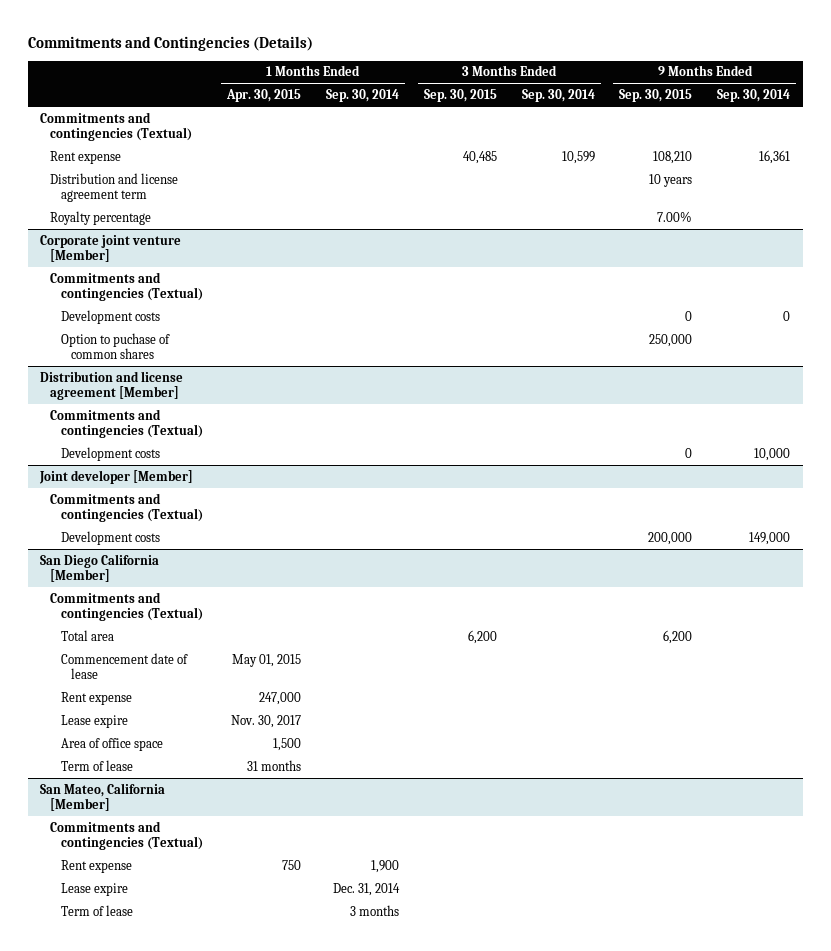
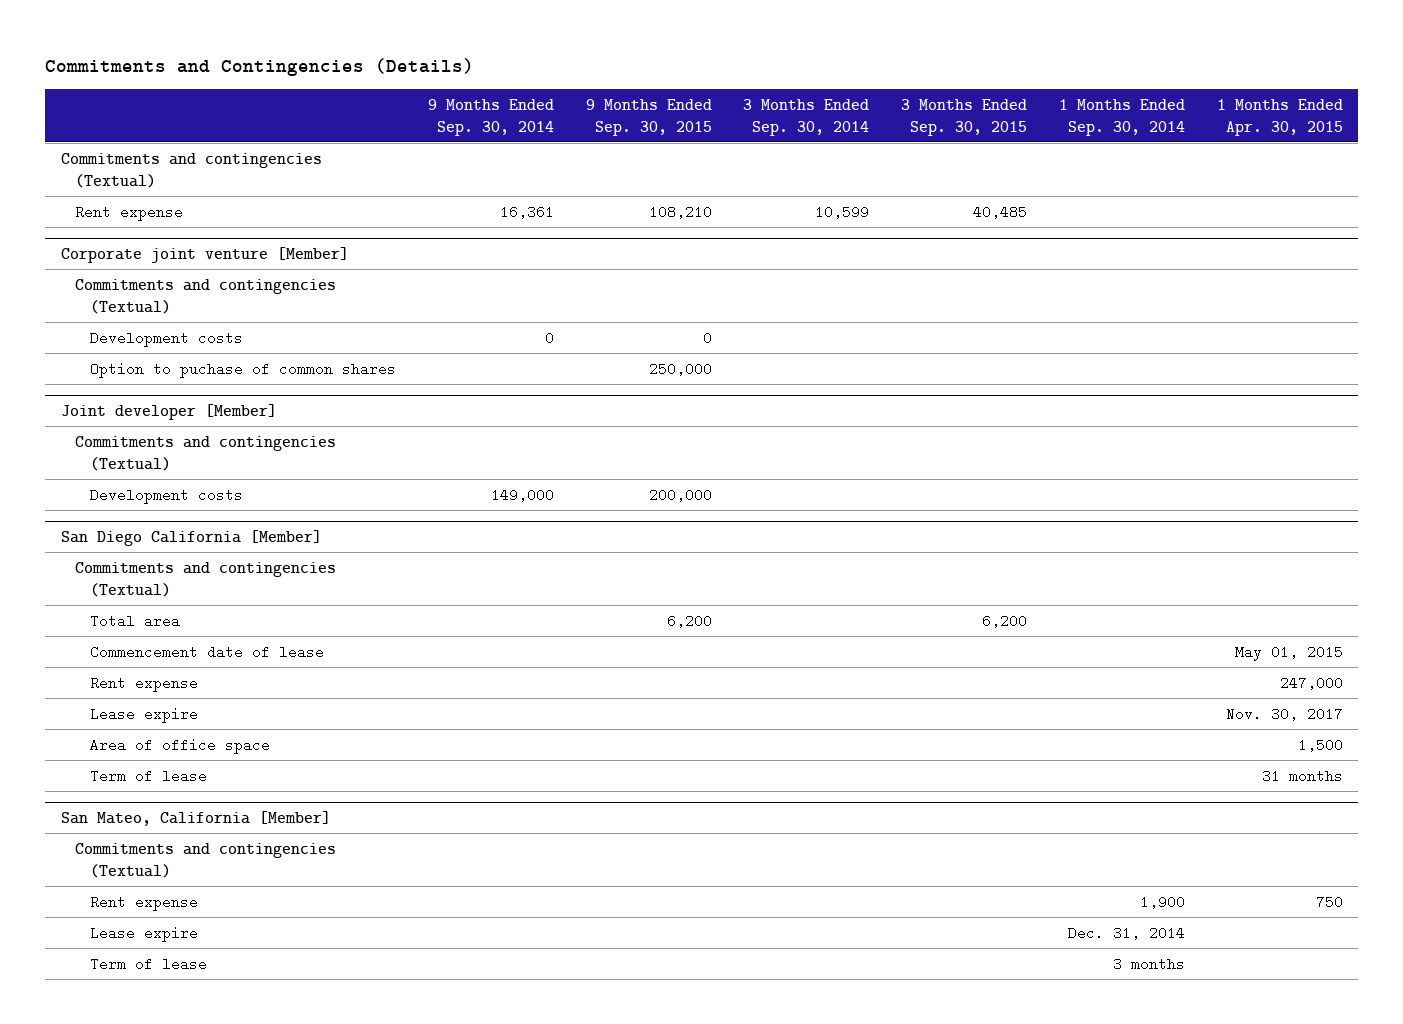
[50,172,179,202] Distribution and license agreement term -> none
[50,210,152,225] Royalty percentage -> none
[40,370,184,400] Distribution and license agreement [Member] -> none
[50,408,203,438] Commitments and contingencies (Textual) -> none
[60,446,160,461] Development costs -> none

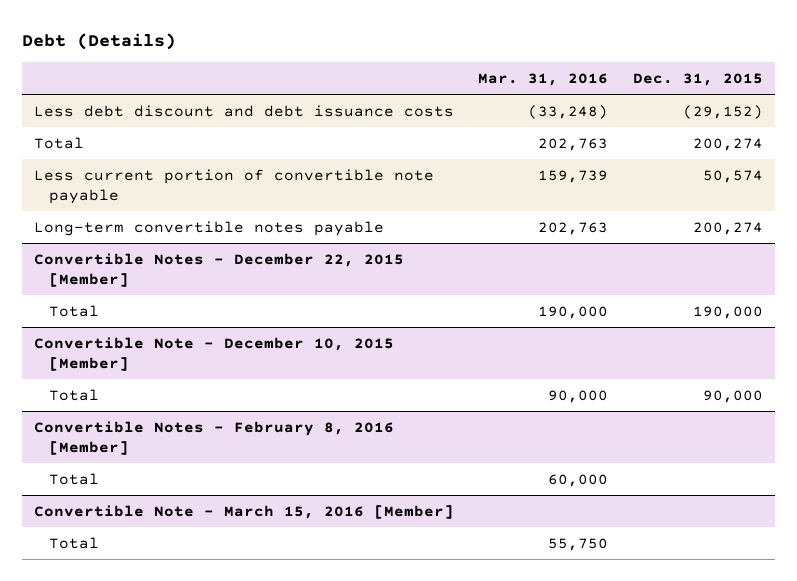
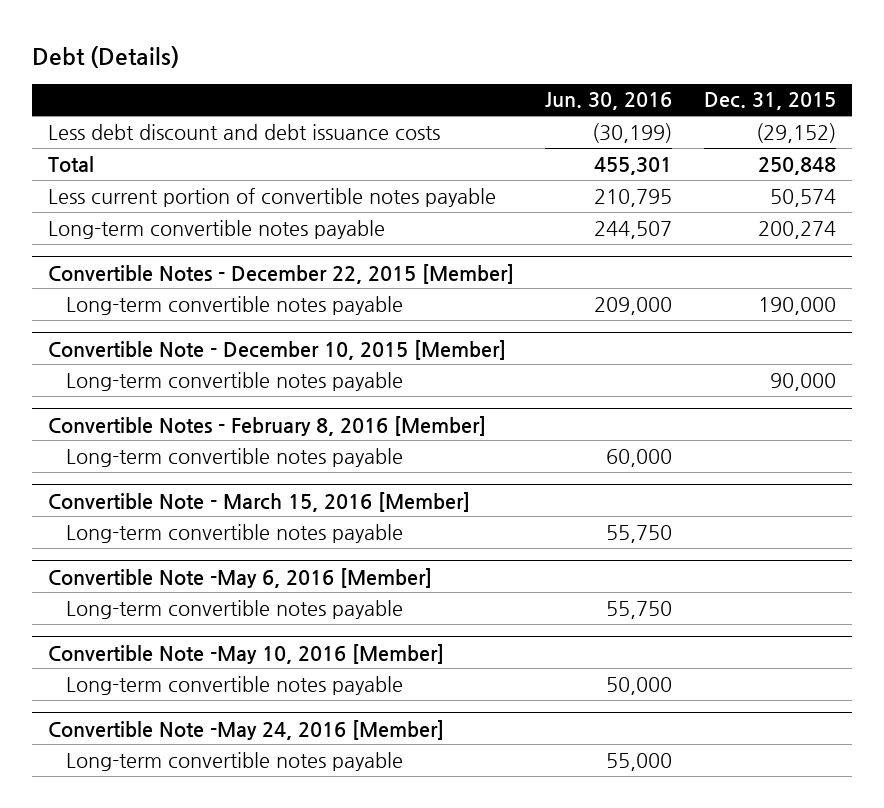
[478,73,609,87] Mar. 31, 2016 -> none
none -> [545,92,673,111] Jun. 30, 2016
[693,137,764,151] 200,274 -> [757,156,836,175] 250,848
[33,168,434,204] Less current portion of convertible note payable -> [48,187,497,207] Less current portion of convertible notes payable
[48,304,99,317] Total -> none
none -> [65,295,403,315] Long-term convertible notes payable
[48,388,99,401] Total -> none
none -> [65,371,403,391] Long-term convertible notes payable
[48,472,99,485] Total -> none
none -> [65,447,403,467] Long-term convertible notes payable
[48,536,99,549] Total -> none
none -> [65,523,403,543] Long-term convertible notes payable
none -> [48,567,433,588] Convertible Note -May 6, 2016 [Member]
none -> [65,599,403,619] Long-term convertible notes payable
none -> [48,643,445,664] Convertible Note -May 10, 2016 [Member]
none -> [65,675,403,695] Long-term convertible notes payable
none -> [48,719,445,740] Convertible Note -May 24, 2016 [Member]
none -> [65,751,403,771] Long-term convertible notes payable

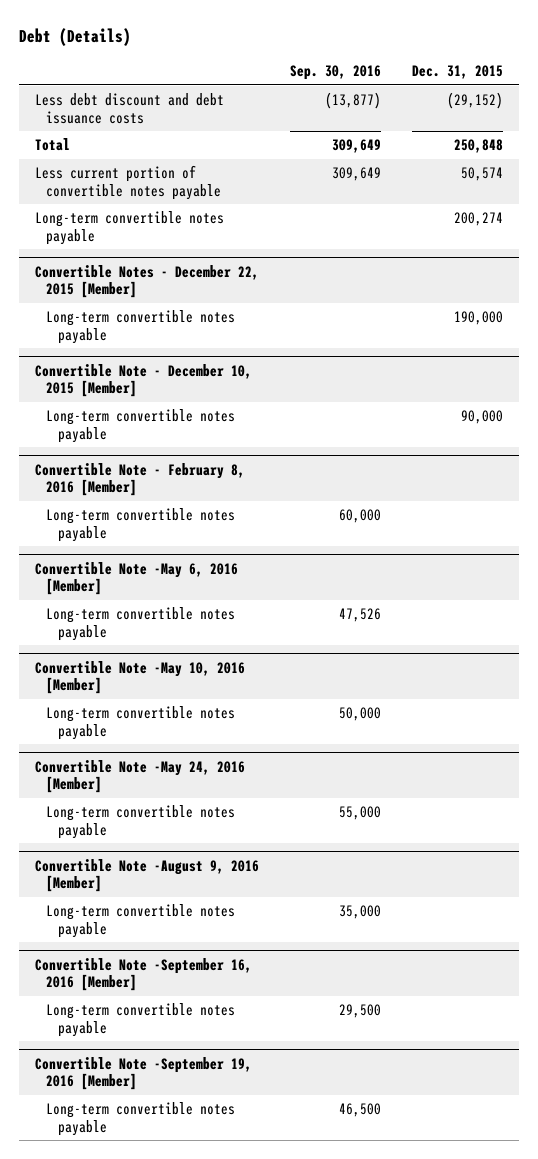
[545,92,673,111] Jun. 30, 2016 -> none
none -> [289,65,381,81] Sep. 30, 2016
[48,415,487,436] Convertible Notes - February 8, 2016 [Member] -> [34,462,245,497] Convertible Note - February 8, 2016 [Member]
[48,491,471,512] Convertible Note - March 15, 2016 [Member] -> none
[65,523,403,543] Long-term convertible notes payable -> none
none -> [34,858,259,893] Convertible Note -August 9, 2016 [Member]
none -> [46,904,236,938] Long-term convertible notes payable
none -> [34,957,252,992] Convertible Note -September 16, 2016 [Member]
none -> [46,1003,236,1037] Long-term convertible notes payable
none -> [34,1056,252,1091] Convertible Note -September 19, 2016 [Member]
none -> [46,1102,236,1136] Long-term convertible notes payable

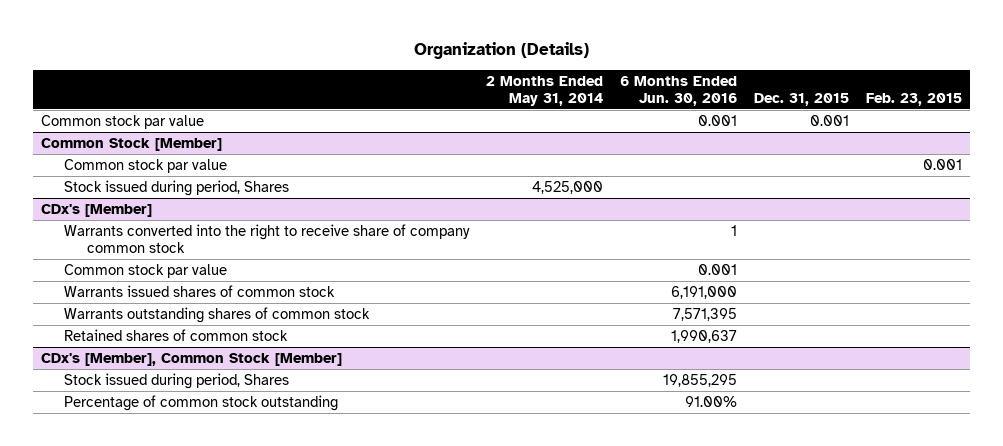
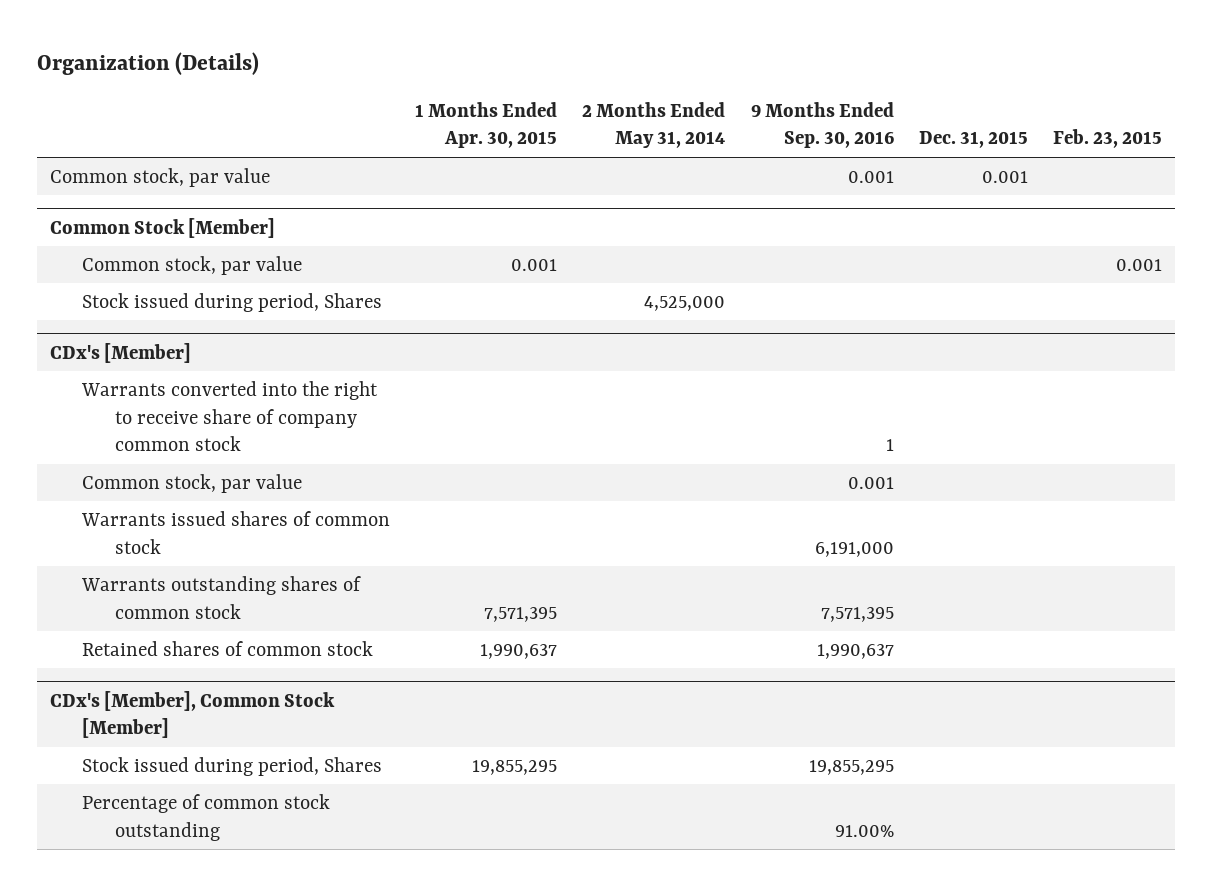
[619,75,737,106] 6 Months Ended Jun. 30, 2016 -> none
none -> [415,101,558,149] 1 Months Ended Apr. 30, 2015
none -> [750,101,894,149] 9 Months Ended Sep. 30, 2016
[41,114,205,129] Common stock par value -> [49,167,270,187] Common stock, par value
[64,158,228,173] Common stock par value -> [82,255,303,275] Common stock, par value
[64,263,228,278] Common stock par value -> [82,473,303,493] Common stock, par value

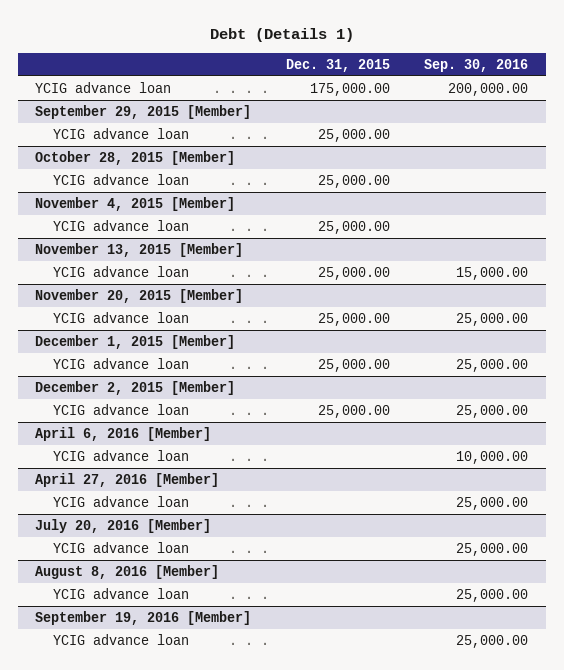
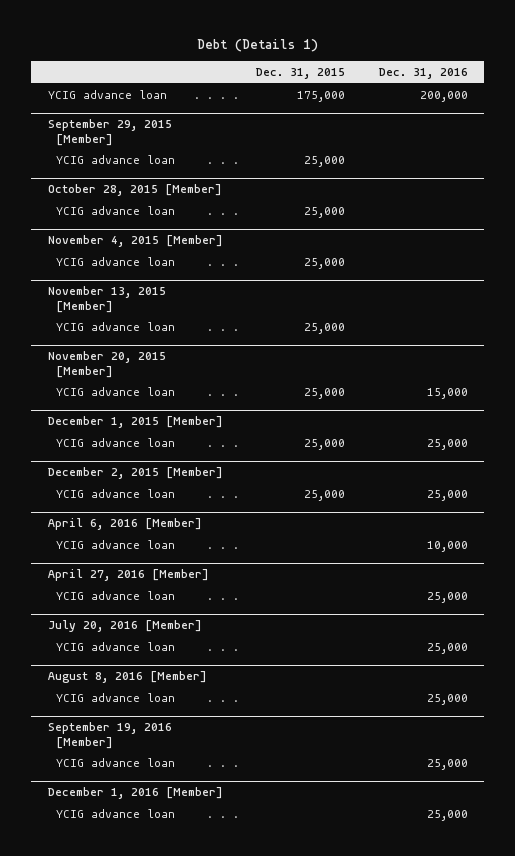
[424,58,529,72] Sep. 30, 2016 -> none
none -> [378,68,468,80] Dec. 31, 2016
[309,82,390,96] 175,000.00 -> [297,90,346,102] 175,000
[317,128,390,142] 25,000.00 -> [304,155,346,167] 25,000
[317,174,390,188] 25,000.00 -> [304,206,346,218] 25,000
[317,220,390,234] 25,000.00 -> [304,257,346,269] 25,000
[317,266,390,280] 25,000.00 -> [304,322,346,334] 25,000
[317,312,390,326] 25,000.00 -> [304,387,346,399] 25,000
[317,358,390,372] 25,000.00 -> [304,438,346,450] 25,000
[317,404,390,418] 25,000.00 -> [304,489,346,501] 25,000
none -> [47,787,223,800] December 1, 2016 [Member]
none -> [56,808,176,818] YCIG advance loan

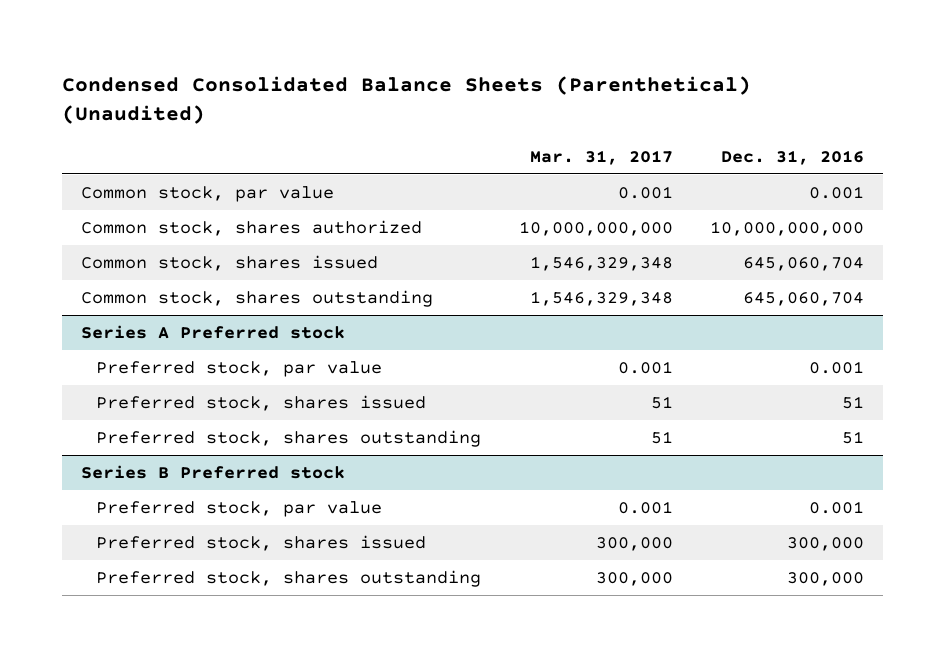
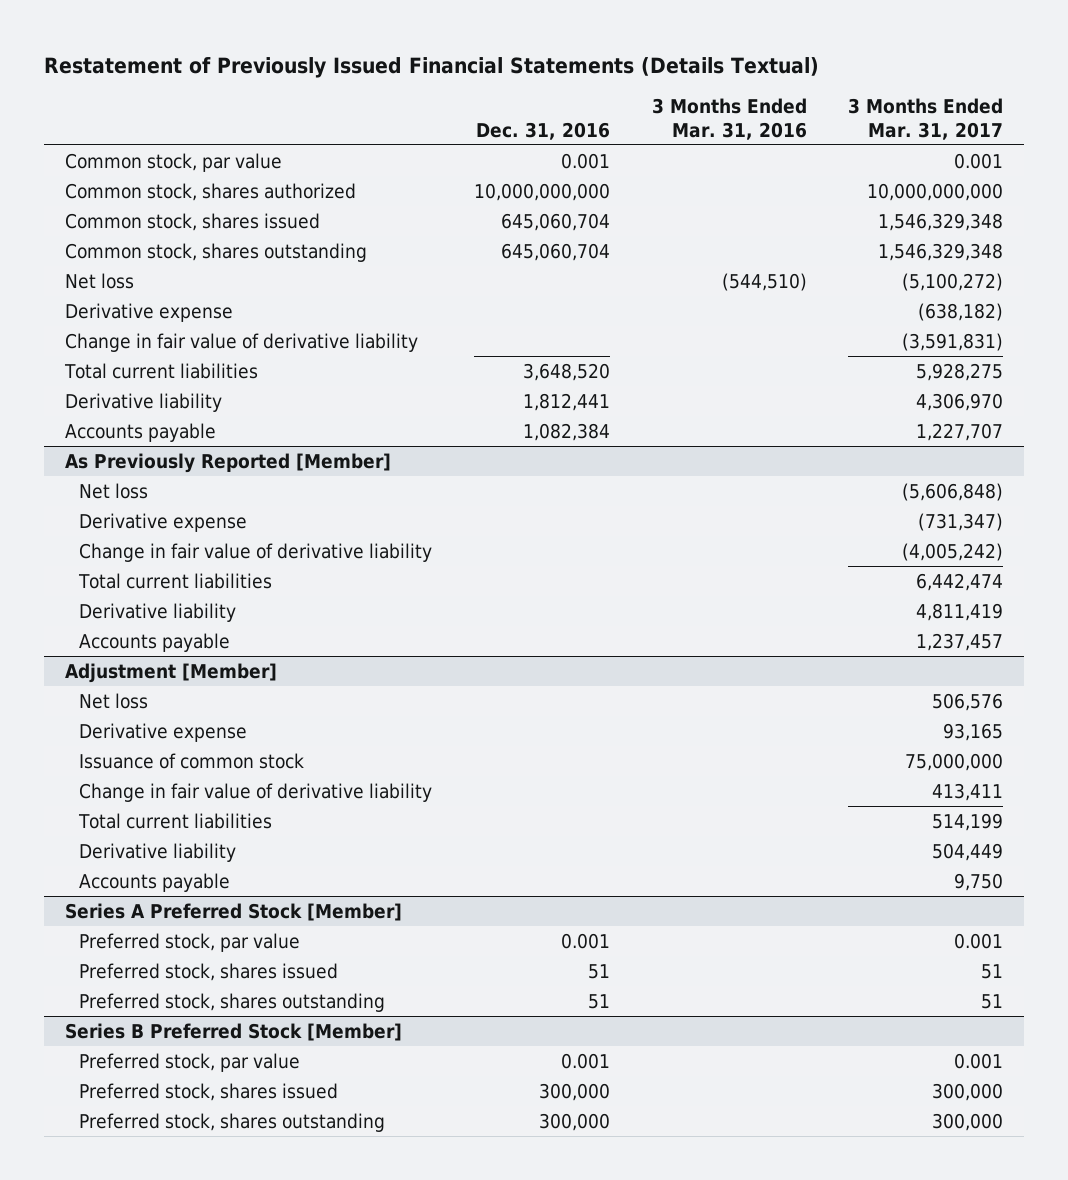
[62,76,752,125] Condensed Consolidated Balance Sheets (Parenthetical) (Unaudited) -> [44,56,820,78] Restatement of Previously Issued Financial Statements (Details Textual)
[529,149,673,165] Mar. 31, 2017 -> none
none -> [651,97,807,140] 3 Months Ended Mar. 31, 2016
none -> [848,97,1004,140] 3 Months Ended Mar. 31, 2017
none -> [65,272,135,289] Net loss
none -> [65,302,234,322] Derivative expense
none -> [65,332,419,352] Change in fair value of derivative liability
none -> [64,362,259,379] Total current liabilities
none -> [65,392,223,412] Derivative liability
none -> [65,422,217,442] Accounts payable
none -> [65,452,392,473] As Previously Reported [Member]
none -> [79,482,149,499] Net loss
none -> [79,512,248,532] Derivative expense
none -> [79,542,433,562] Change in fair value of derivative liability
none -> [78,572,273,589] Total current liabilities
none -> [79,602,237,622] Derivative liability
none -> [79,632,231,652] Accounts payable
none -> [65,662,278,683] Adjustment [Member]
none -> [79,692,149,709] Net loss
none -> [79,722,248,742] Derivative expense
none -> [79,752,305,769] Issuance of common stock
none -> [79,782,433,802] Change in fair value of derivative liability
none -> [78,812,273,829] Total current liabilities
none -> [79,842,237,862] Derivative liability
none -> [79,872,231,892] Accounts payable
[81,324,346,339] Series A Preferred stock -> [65,902,403,921] Series A Preferred Stock [Member]
[81,464,346,479] Series B Preferred stock -> [65,1022,403,1041] Series B Preferred Stock [Member]

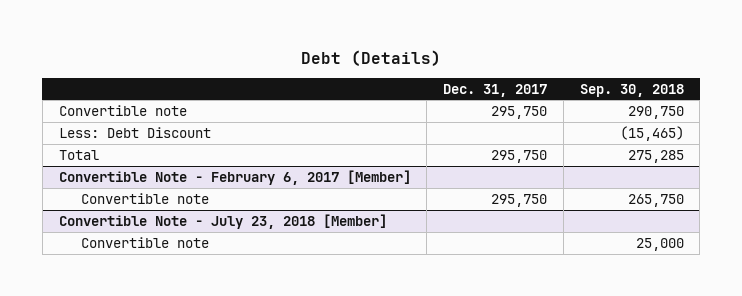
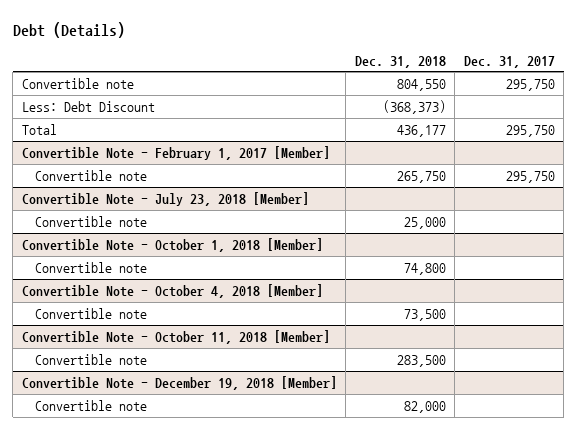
[579,83,684,97] Sep. 30, 2018 -> none
none -> [354,55,446,68] Dec. 31, 2018
[58,169,411,185] Convertible Note - February 6, 2017 [Member] -> [21,145,330,160] Convertible Note - February 1, 2017 [Member]
none -> [21,237,323,252] Convertible Note - October 1, 2018 [Member]
none -> [35,261,148,273] Convertible note
none -> [21,283,323,298] Convertible Note - October 4, 2018 [Member]
none -> [35,307,148,319] Convertible note
none -> [21,329,330,344] Convertible Note - October 11, 2018 [Member]
none -> [35,353,148,365] Convertible note
none -> [21,375,337,390] Convertible Note - December 19, 2018 [Member]
none -> [35,399,148,411] Convertible note

